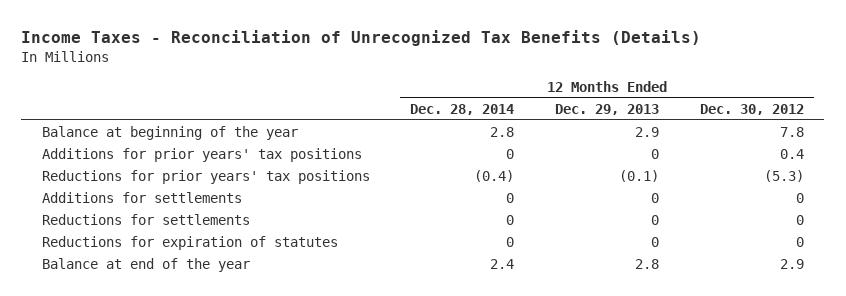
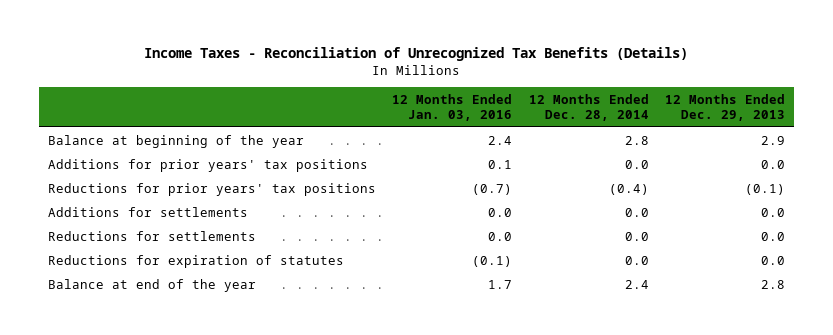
[699,103,804,115] Dec. 30, 2012 -> none
none -> [392,93,513,121] 12 Months Ended Jan. 03, 2016
[506,149,515,160] 0 -> [624,159,649,169] 0.0
[651,149,660,160] 0 -> [761,159,786,169] 0.0
[506,193,515,204] 0 -> [624,207,649,217] 0.0
[651,193,660,204] 0 -> [761,207,786,217] 0.0
[506,215,515,226] 0 -> [624,231,649,241] 0.0
[651,215,660,226] 0 -> [761,231,786,241] 0.0
[506,237,515,248] 0 -> [624,255,649,265] 0.0
[651,237,660,248] 0 -> [761,255,786,265] 0.0

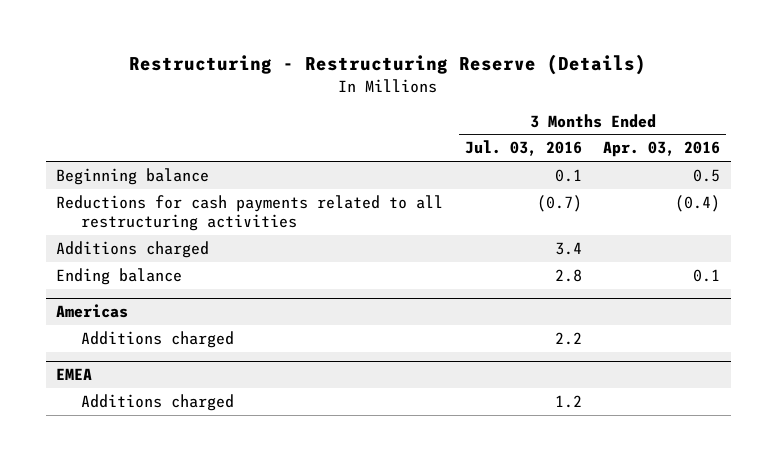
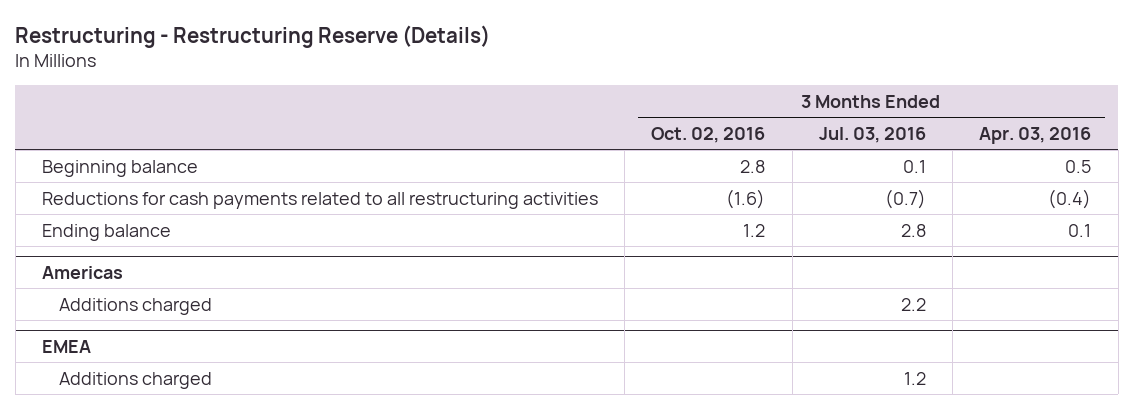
none -> [651,126,766,143] Oct. 02, 2016
[56,240,210,258] Additions charged -> none

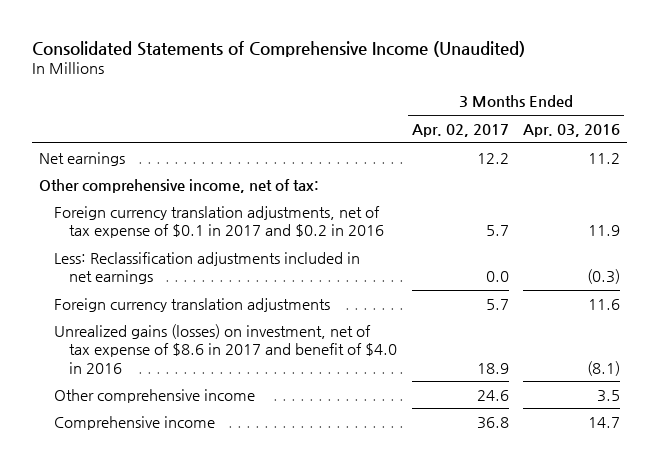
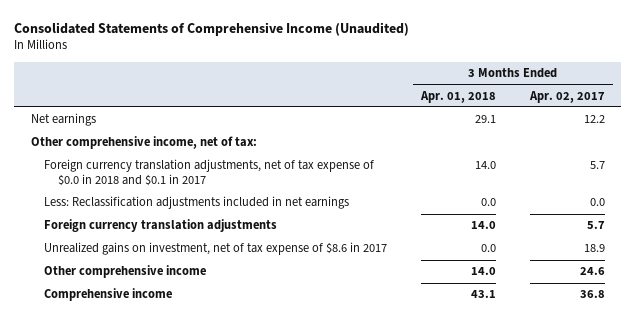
[523,123,621,137] Apr. 03, 2016 -> none
none -> [419,90,496,103] Apr. 01, 2018
[54,205,385,239] Foreign currency translation adjustments, net of tax expense of $0.1 in 2017 and $0.2 in 2016 -> [44,159,375,187] Foreign currency translation adjustments, net of tax expense of $0.0 in 2018 and $0.1 in 2017
[54,323,398,374] Unrealized gains (losses) on investment, net of tax expense of $8.6 in 2017 and benefit of $4.0 in 2016 -> [44,242,388,256] Unrealized gains on investment, net of tax expense of $8.6 in 2017

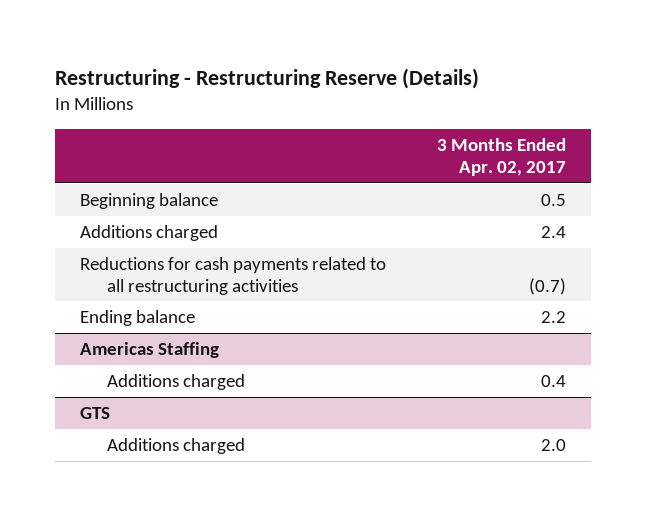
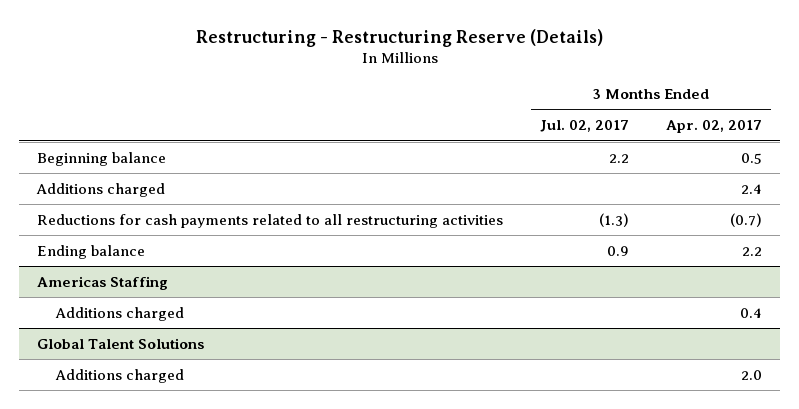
none -> [540,120,630,133] Jul. 02, 2017
[80,406,111,419] GTS -> [37,337,205,349] Global Talent Solutions

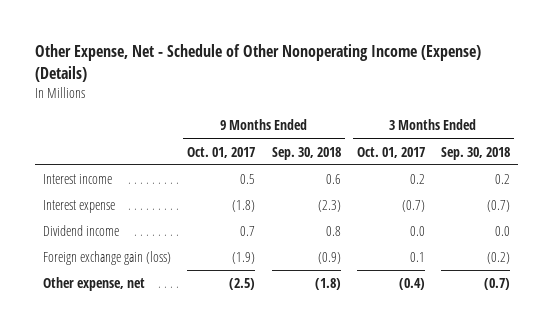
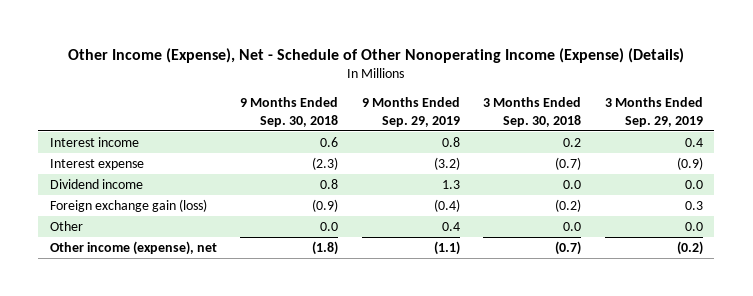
[35,44,482,82] Other Expense, Net - Schedule of Other Nonoperating Income (Expense) (Details) -> [68,47,685,63] Other Income (Expense), Net - Schedule of Other Nonoperating Income (Expense) (Details)
[187,146,256,158] Oct. 01, 2017 -> none
[356,146,425,158] Oct. 01, 2017 -> none
none -> [361,97,460,127] 9 Months Ended Sep. 29, 2019
none -> [604,97,703,127] 3 Months Ended Sep. 29, 2019
none -> [49,221,83,232] Other
[43,277,146,292] Other expense, net -> [49,241,217,256] Other income (expense), net

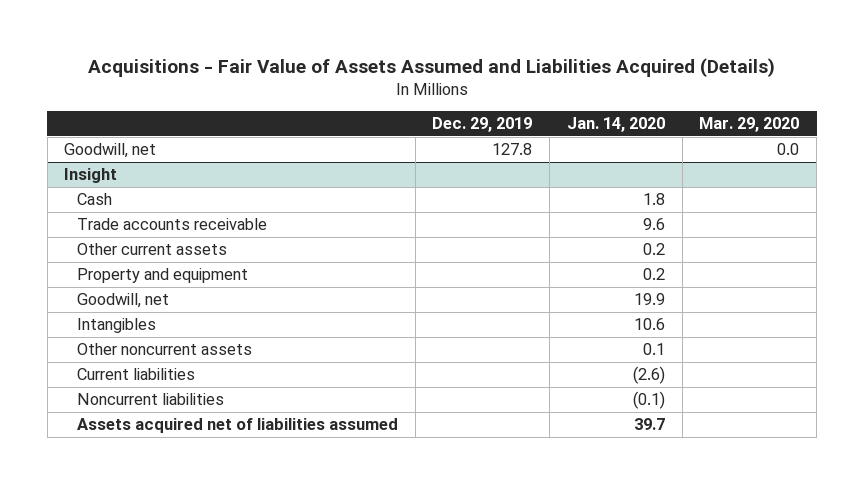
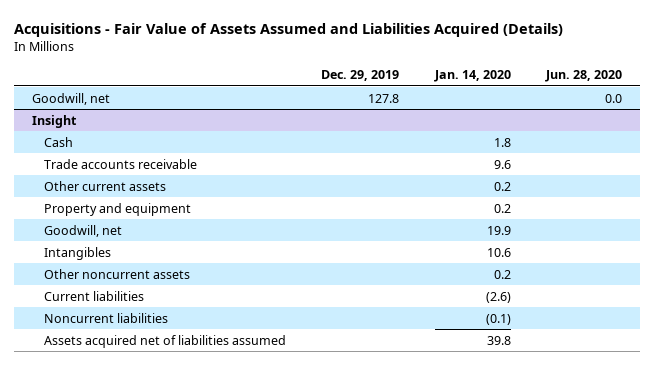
[699,117,800,133] Mar. 29, 2020 -> none
none -> [545,70,623,83] Jun. 28, 2020
[642,343,665,356] 0.1 -> [493,269,511,279] 0.2
[633,418,665,431] 39.7 -> [486,335,511,345] 39.8

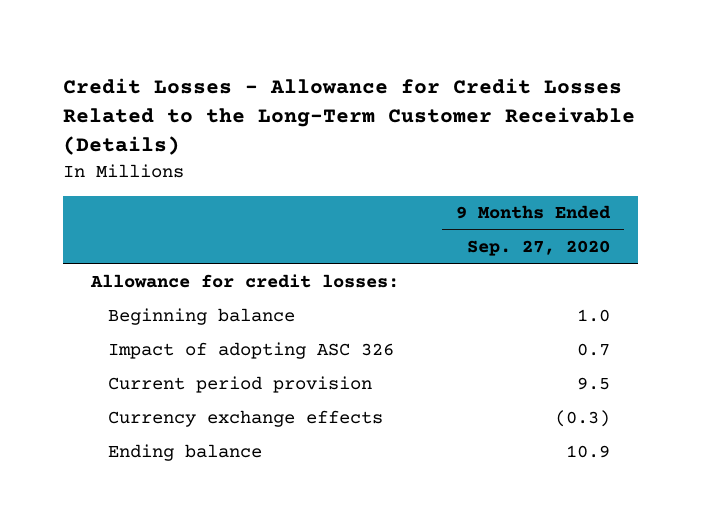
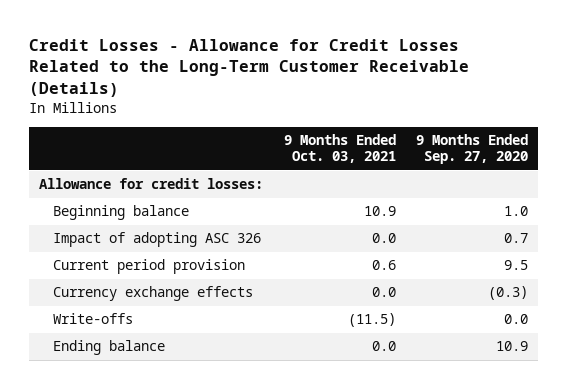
none -> [283,134,396,164] 9 Months Ended Oct. 03, 2021
none -> [52,313,133,325] Write-offs

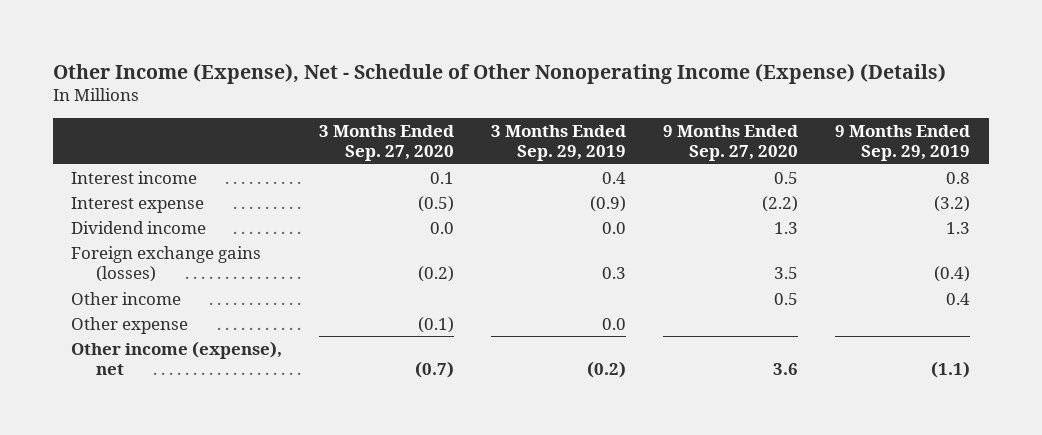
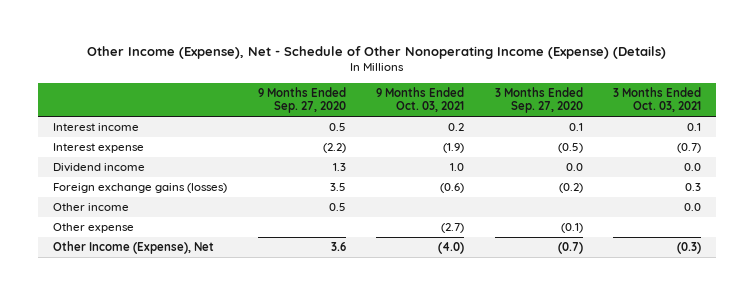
[491,124,627,162] 3 Months Ended Sep. 29, 2019 -> none
[835,124,971,162] 9 Months Ended Sep. 29, 2019 -> none
none -> [376,86,465,113] 9 Months Ended Oct. 03, 2021
none -> [613,86,702,113] 3 Months Ended Oct. 03, 2021
[71,340,283,376] Other income (expense), net -> [53,241,215,255] Other Income (Expense), Net

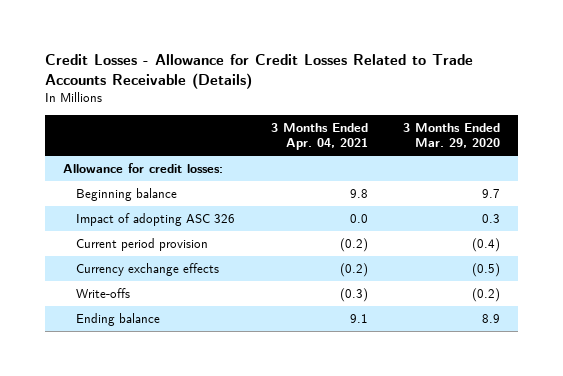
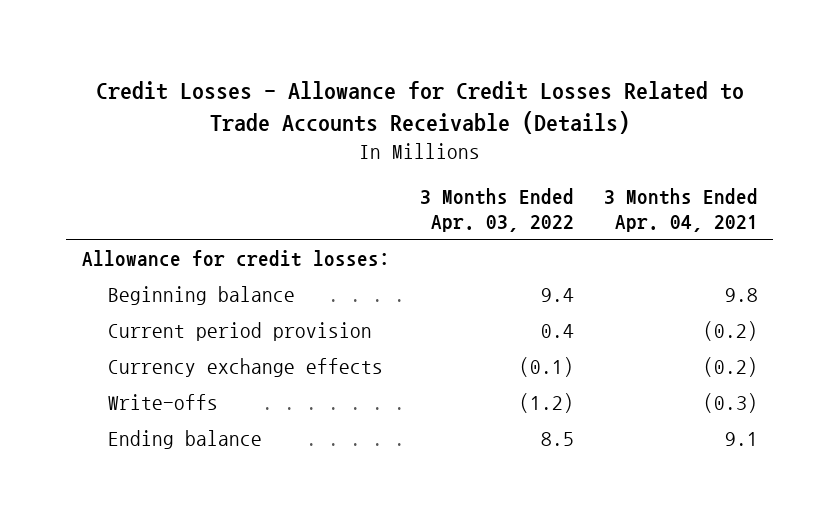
[403,122,501,149] 3 Months Ended Mar. 29, 2020 -> none
none -> [419,188,574,232] 3 Months Ended Apr. 03, 2022
[76,212,236,226] Impact of adopting ASC 326 -> none

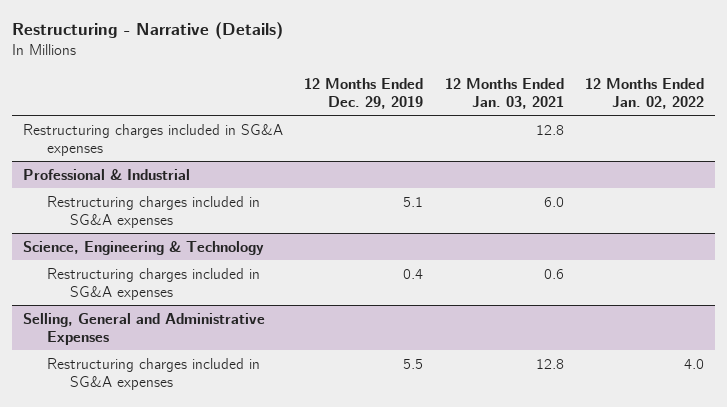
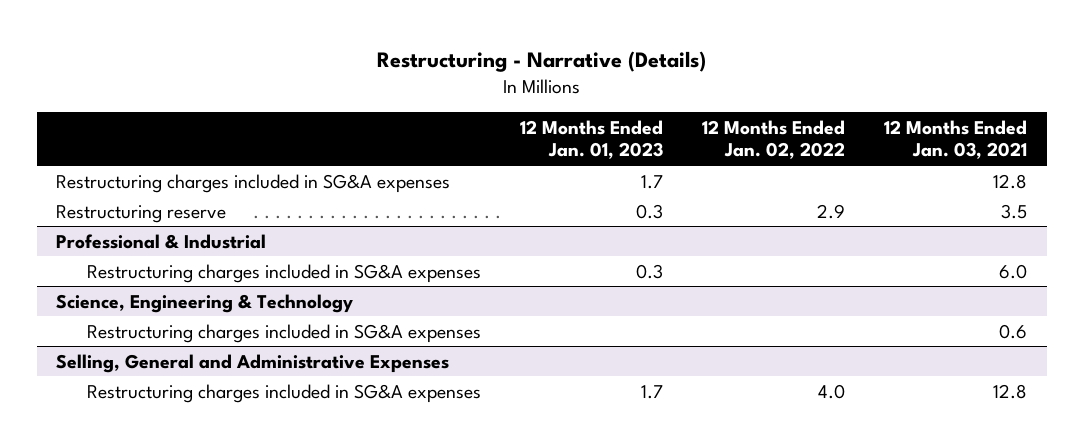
[304,77,424,109] 12 Months Ended Dec. 29, 2019 -> none
none -> [520,119,664,160] 12 Months Ended Jan. 01, 2023
none -> [56,204,227,223] Restructuring reserve

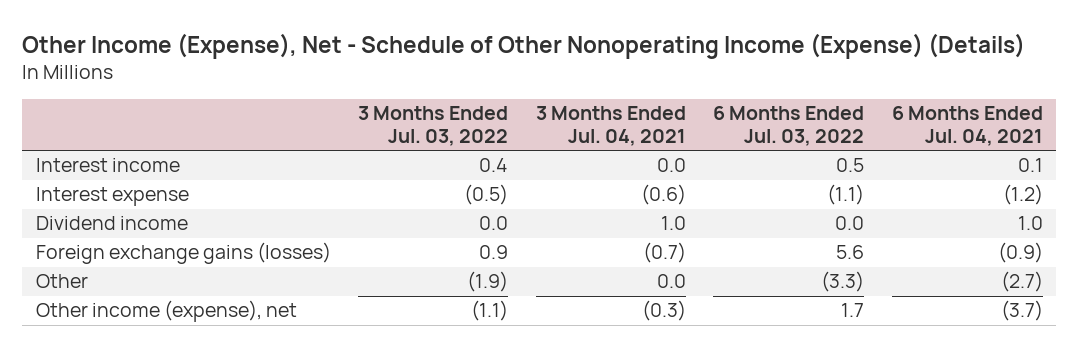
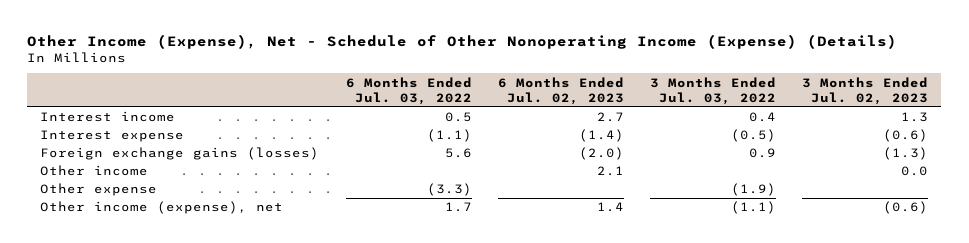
[535,106,686,146] 3 Months Ended Jul. 04, 2021 -> none
[891,106,1043,146] 6 Months Ended Jul. 04, 2021 -> none
none -> [497,76,624,105] 6 Months Ended Jul. 02, 2023
none -> [802,76,929,105] 3 Months Ended Jul. 02, 2023
[35,216,188,231] Dividend income -> none
none -> [40,165,149,177] Other income
[35,274,88,289] Other -> [40,183,158,197] Other expense

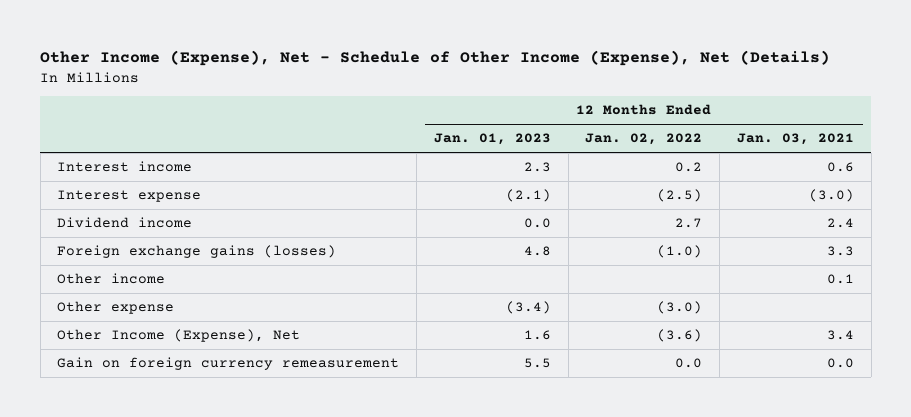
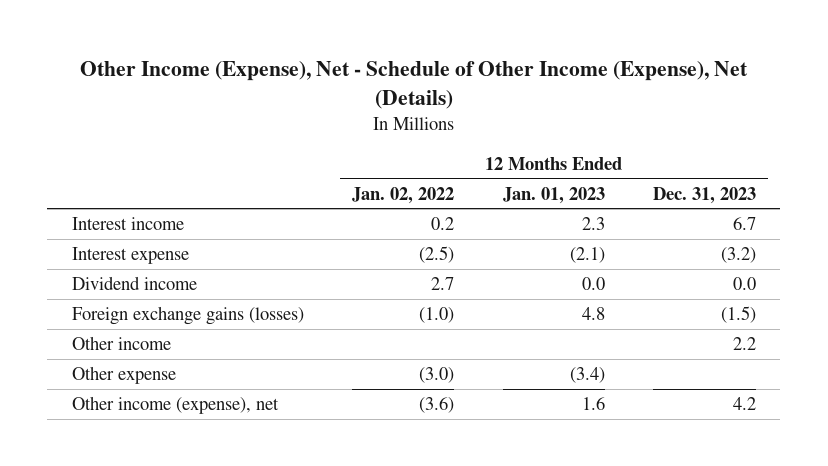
[736,133,854,146] Jan. 03, 2021 -> none
none -> [653,186,757,204] Dec. 31, 2023
[57,357,400,371] Gain on foreign currency remeasurement -> none
[57,329,301,343] Other Income (Expense), Net -> [71,395,279,414] Other income (expense), net

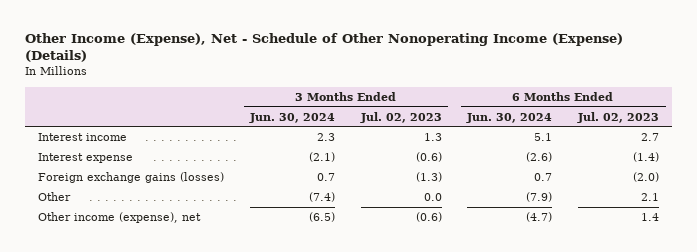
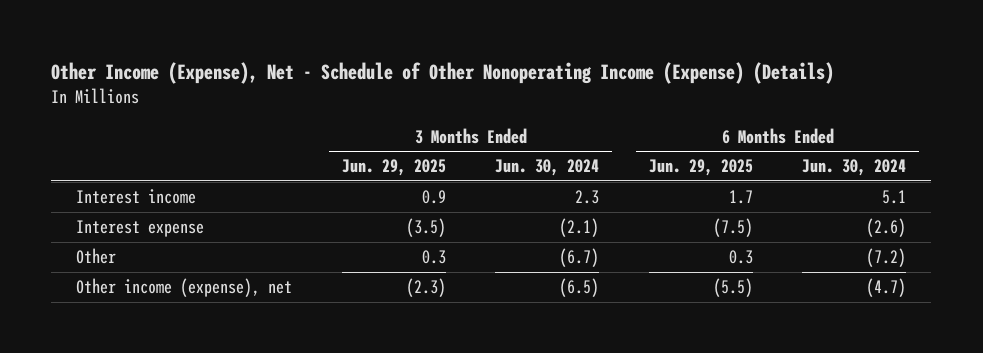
[359,111,442,123] Jul. 02, 2023 -> none
[577,111,660,123] Jul. 02, 2023 -> none
none -> [341,159,446,177] Jun. 29, 2025
none -> [648,159,753,177] Jun. 29, 2025
[38,172,225,184] Foreign exchange gains (losses) -> none
[309,192,336,203] (7.4) -> [559,248,600,268] (6.7)
[526,192,553,203] (7.9) -> [866,248,907,268] (7.2)

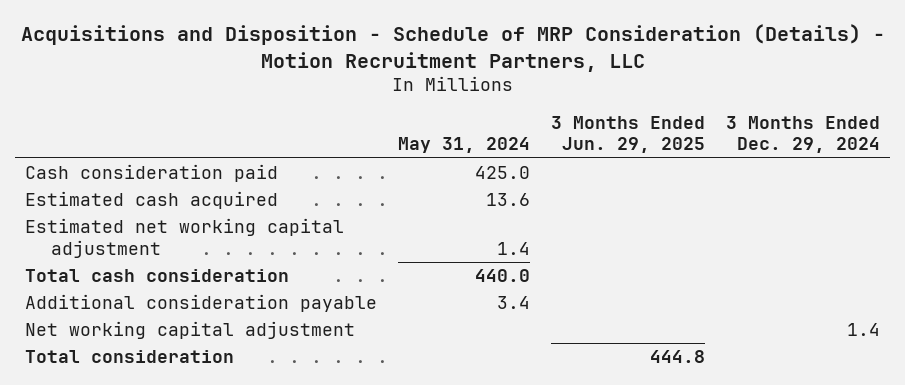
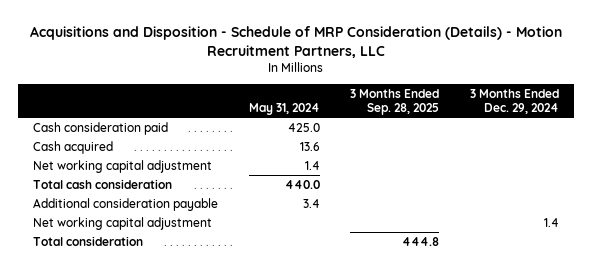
[551,115,706,154] 3 Months Ended Jun. 29, 2025 -> none
none -> [350,88,440,116] 3 Months Ended Sep. 28, 2025
[25,191,279,210] Estimated cash acquired -> [33,140,114,154] Cash acquired
[25,218,345,258] Estimated net working capital adjustment -> [33,159,213,173] Net working capital adjustment

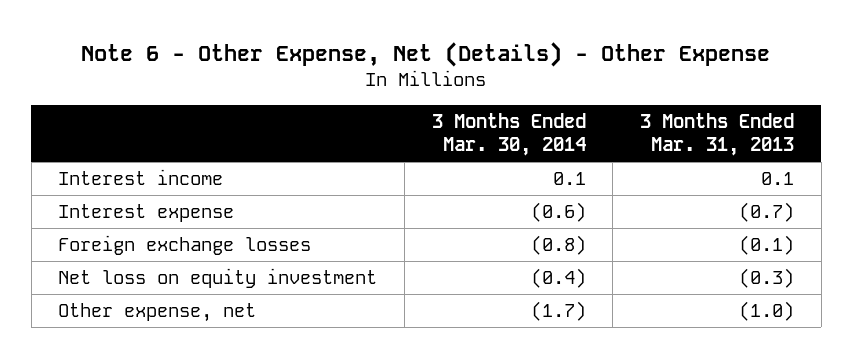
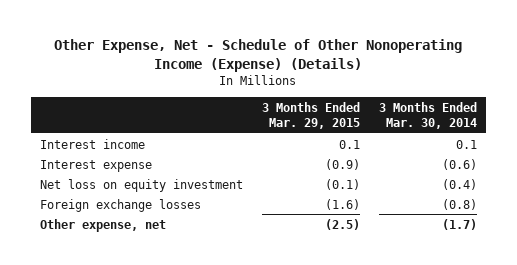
[81,41,771,67] Note 6 - Other Expense, Net (Details) - Other Expense -> [54,38,463,72] Other Expense, Net - Schedule of Other Nonoperating Income (Expense) (Details)
[640,113,795,157] 3 Months Ended Mar. 31, 2013 -> none
none -> [261,101,360,130] 3 Months Ended Mar. 29, 2015
[58,235,312,256] Foreign exchange losses -> [40,198,202,212] Foreign exchange losses

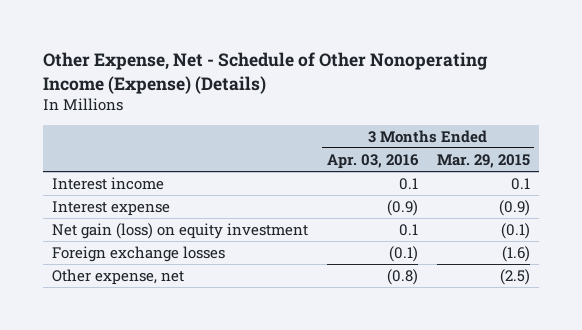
[378,101,477,130] 3 Months Ended Mar. 30, 2014 -> none
none -> [327,153,420,169] Apr. 03, 2016
[40,178,244,192] Net loss on equity investment -> [52,222,309,239] Net gain (loss) on equity investment

